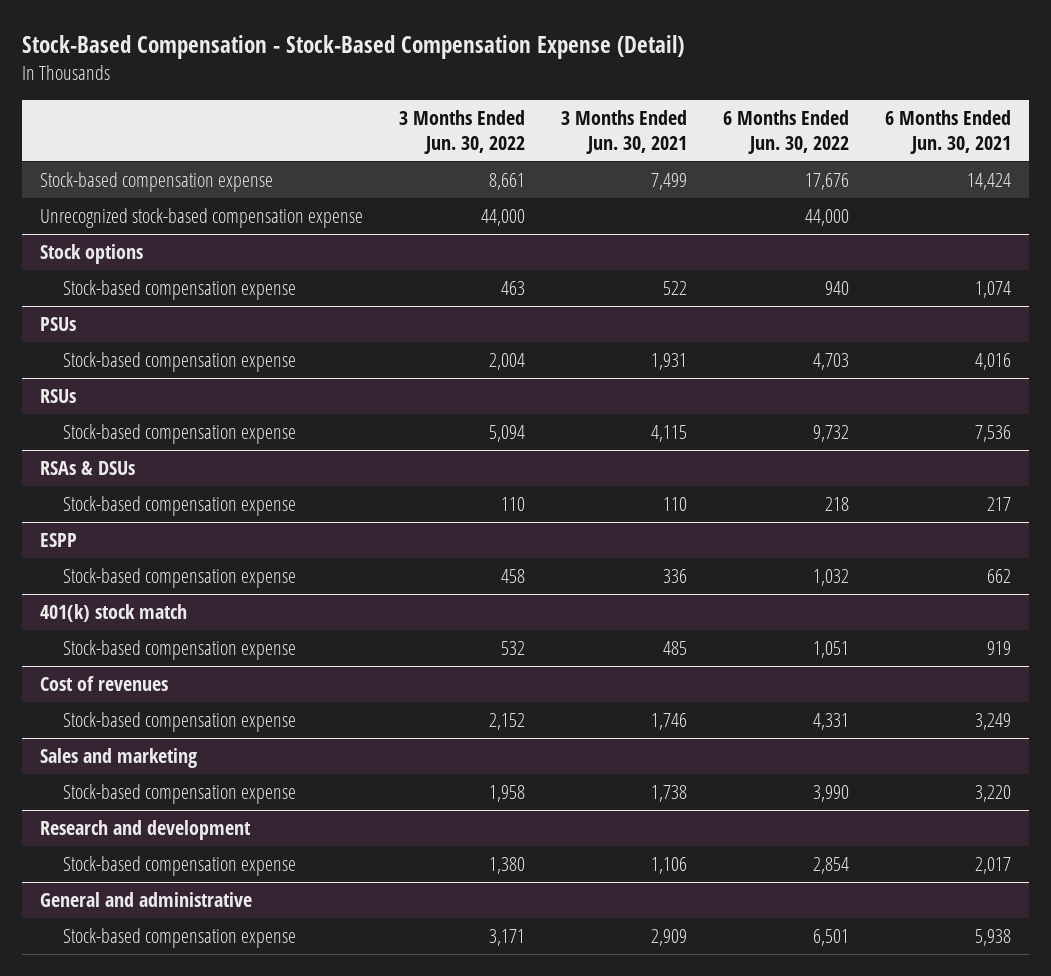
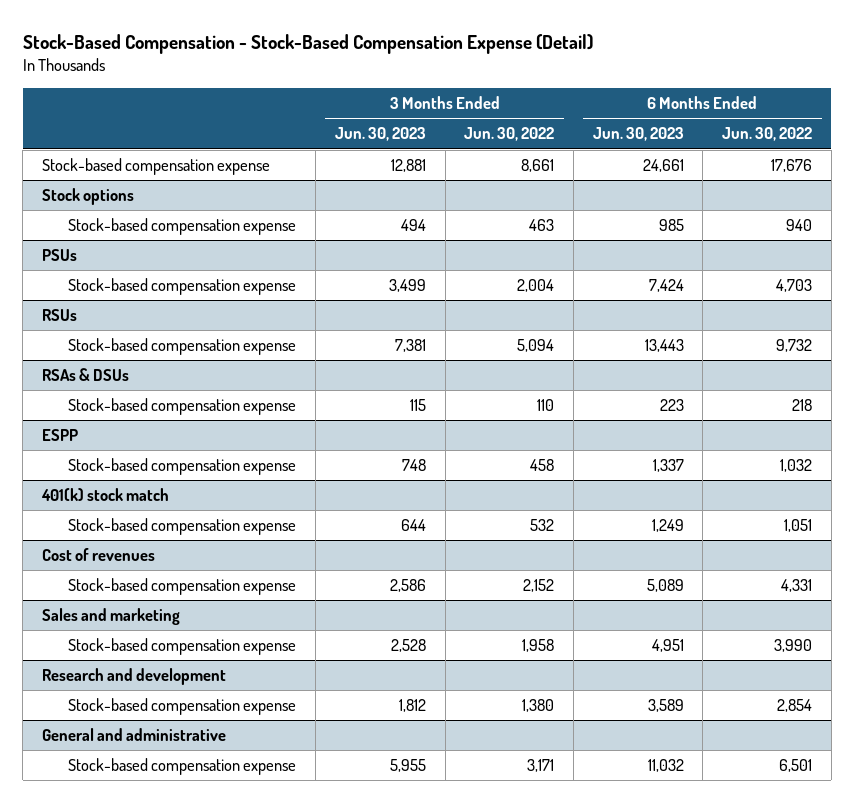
[561,110,688,154] 3 Months Ended Jun. 30, 2021 -> none
[885,110,1012,154] 6 Months Ended Jun. 30, 2021 -> none
none -> [334,127,426,142] Jun. 30, 2023
none -> [592,127,684,142] Jun. 30, 2023
[40,208,364,229] Unrecognized stock-based compensation expense -> none

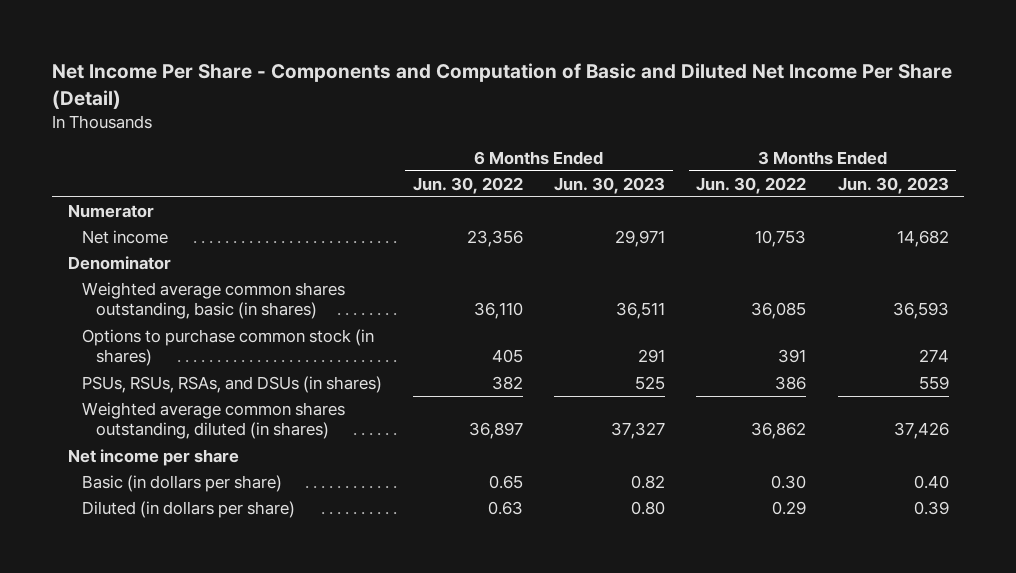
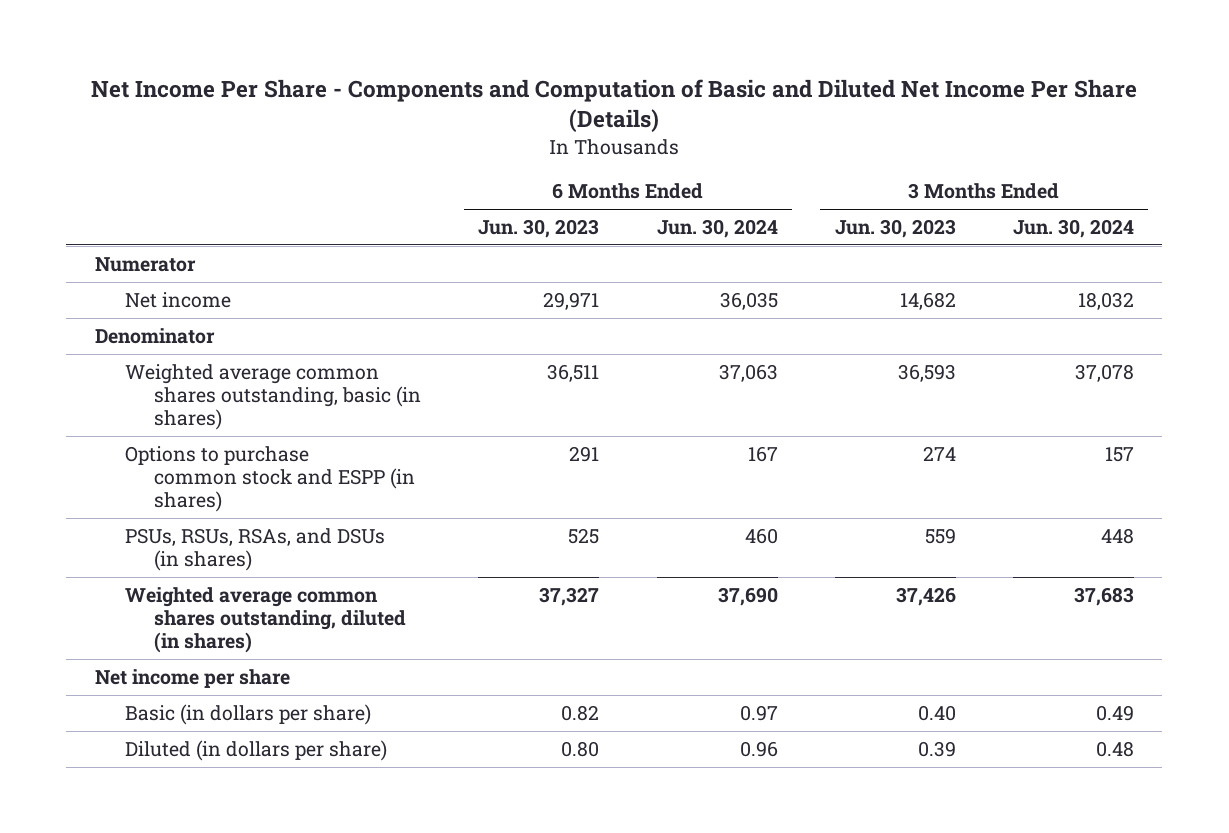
[52,63,953,109] Net Income Per Share - Components and Computation of Basic and Diluted Net Income Per Share (Detail) -> [91,78,1138,133] Net Income Per Share - Components and Computation of Basic and Diluted Net Income Per Share (Details)
[412,176,523,194] Jun. 30, 2022 -> none
[696,176,807,194] Jun. 30, 2022 -> none
none -> [656,219,778,239] Jun. 30, 2024
none -> [1012,219,1134,239] Jun. 30, 2024
[81,329,374,367] Options to purchase common stock (in shares) -> [124,445,416,513] Options to purchase common stock and ESPP (in shares)

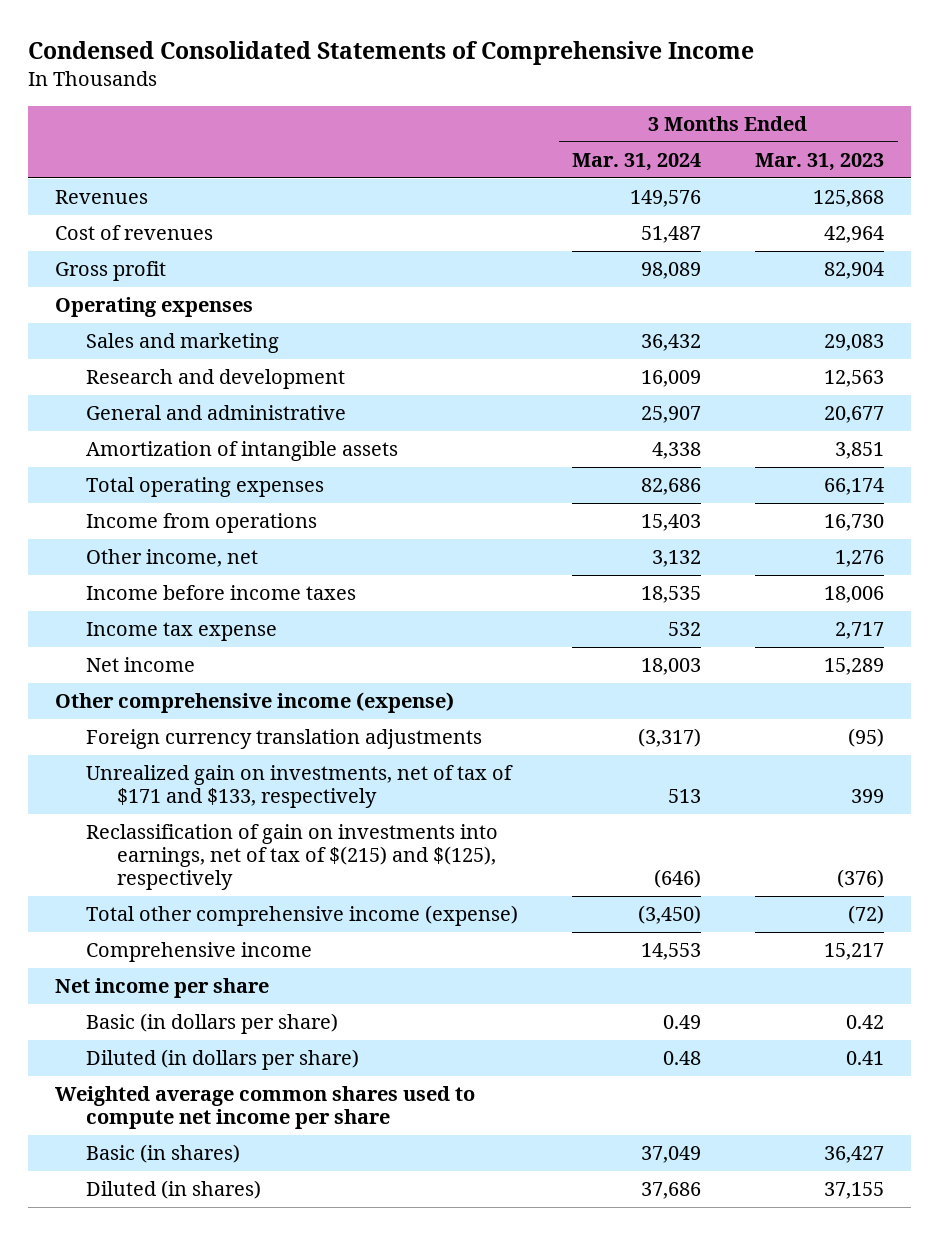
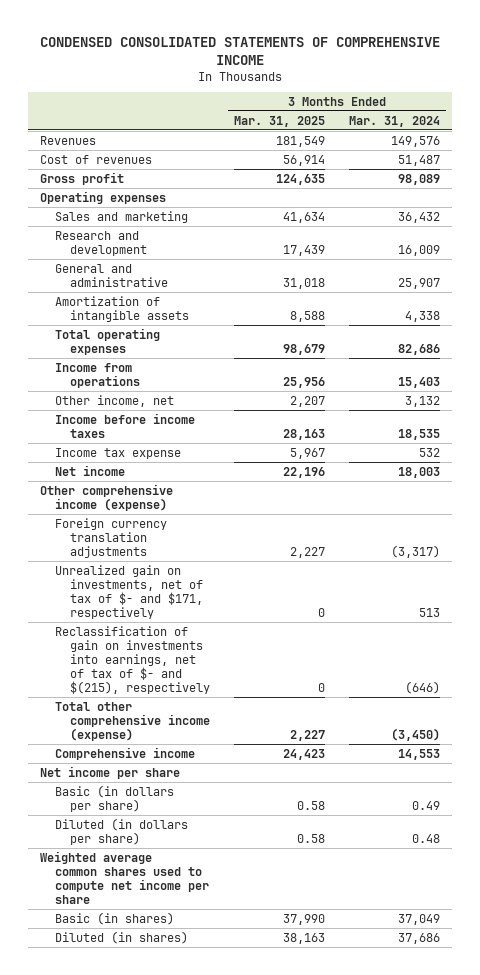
[28,41,755,66] Condensed Consolidated Statements of Comprehensive Income -> [39,36,440,65] CONDENSED CONSOLIDATED STATEMENTS OF COMPREHENSIVE INCOME
[755,152,885,171] Mar. 31, 2023 -> none
none -> [233,115,325,127] Mar. 31, 2025
[86,765,514,809] Unrealized gain on investments, net of tax of $171 and $133, respectively -> [55,564,203,619] Unrealized gain on investments, net of tax of $- and $171, respectively
[86,824,499,891] Reclassification of gain on investments into earnings, net of tax of $(215) and $(125), respectively -> [55,625,210,694] Reclassification of gain on investments into earnings, net of tax of $- and $(215), respectively

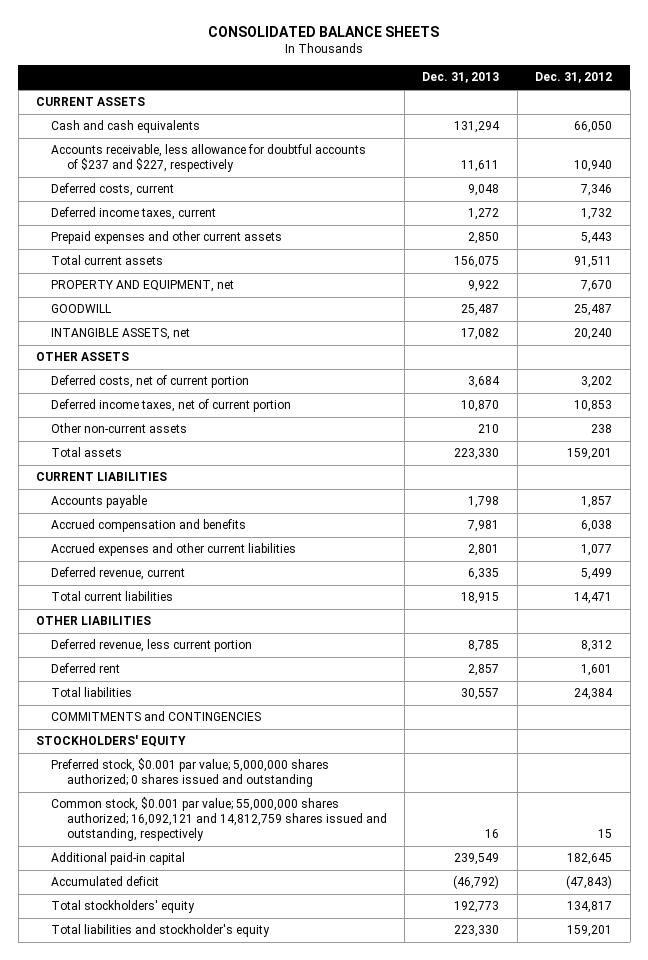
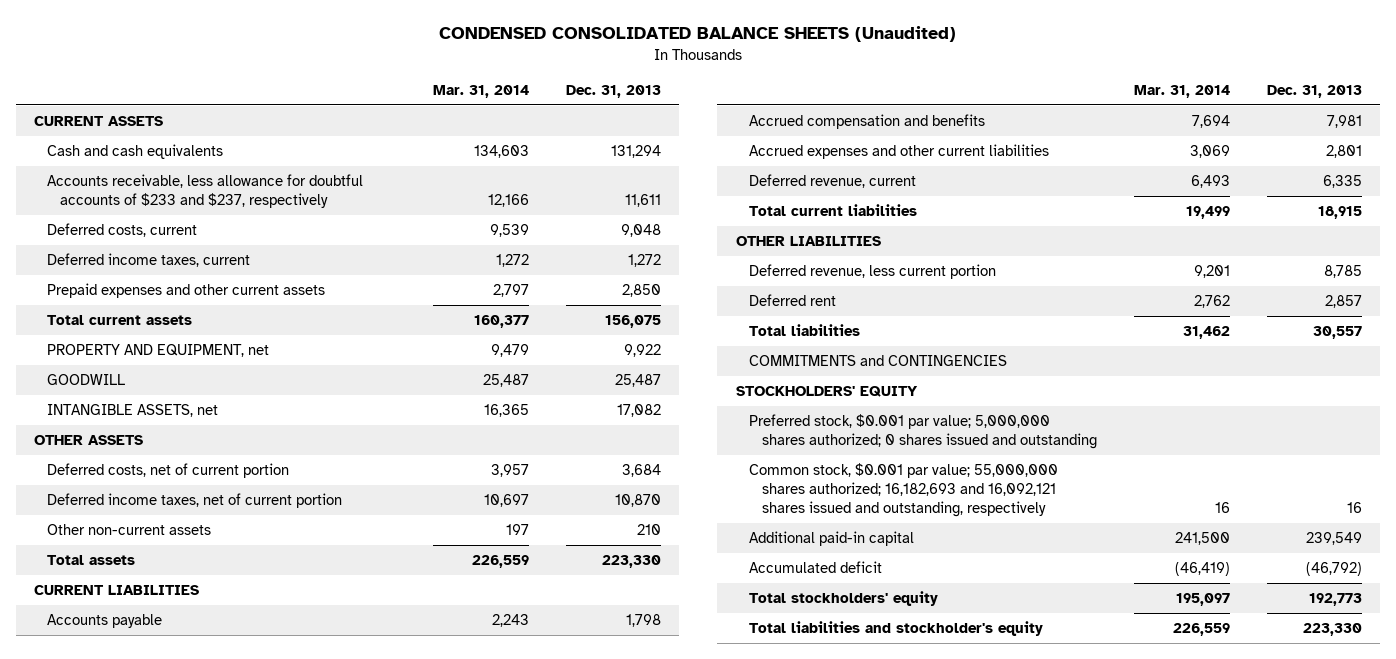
[208,26,440,38] CONSOLIDATED BALANCE SHEETS -> [439,26,957,43] CONDENSED CONSOLIDATED BALANCE SHEETS (Unaudited)
[535,72,613,84] Dec. 31, 2012 -> none
none -> [432,84,529,98] Mar. 31, 2014
[51,144,367,173] Accounts receivable, less allowance for doubtful accounts of $237 and $227, respectively -> [47,174,364,209] Accounts receivable, less allowance for doubtful accounts of $233 and $237, respectively
[51,797,387,842] Common stock, $0.001 par value; 55,000,000 shares authorized; 16,092,121 and 14,812,759 shares issued and outstanding, respectively -> [748,463,1058,518] Common stock, $0.001 par value; 55,000,000 shares authorized; 16,182,693 and 16,092,121 shares issued and outstanding, respectively

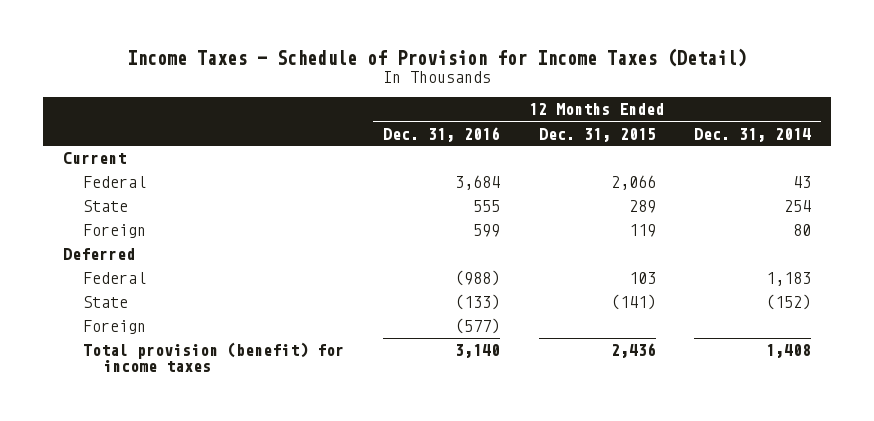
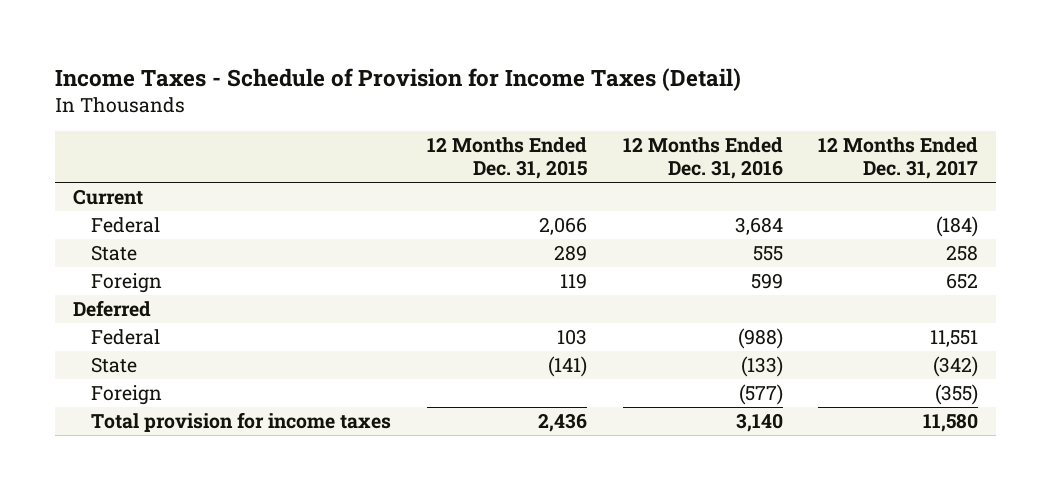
[694,127,812,142] Dec. 31, 2014 -> none
none -> [818,137,979,180] 12 Months Ended Dec. 31, 2017
[83,342,345,373] Total provision (benefit) for income taxes -> [91,412,392,433] Total provision for income taxes

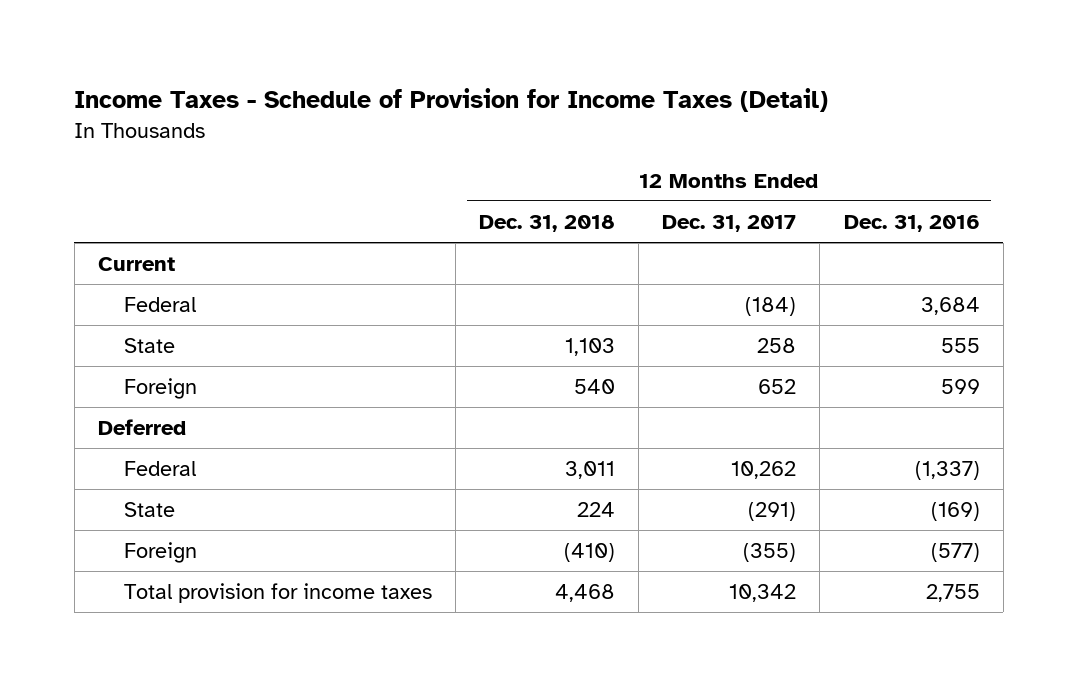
[426,137,587,180] 12 Months Ended Dec. 31, 2015 -> none
none -> [479,215,616,233] Dec. 31, 2018
[737,328,783,350] (988) -> [914,461,980,481] (1,337)
[930,330,979,348] 11,551 -> [731,461,797,480] 10,262
[740,356,783,378] (133) -> [930,502,980,522] (169)
[933,356,979,378] (342) -> [748,502,797,522] (291)
[735,413,783,433] 3,140 -> [925,584,980,603] 2,755
[923,413,979,433] 11,580 -> [729,584,797,603] 10,342

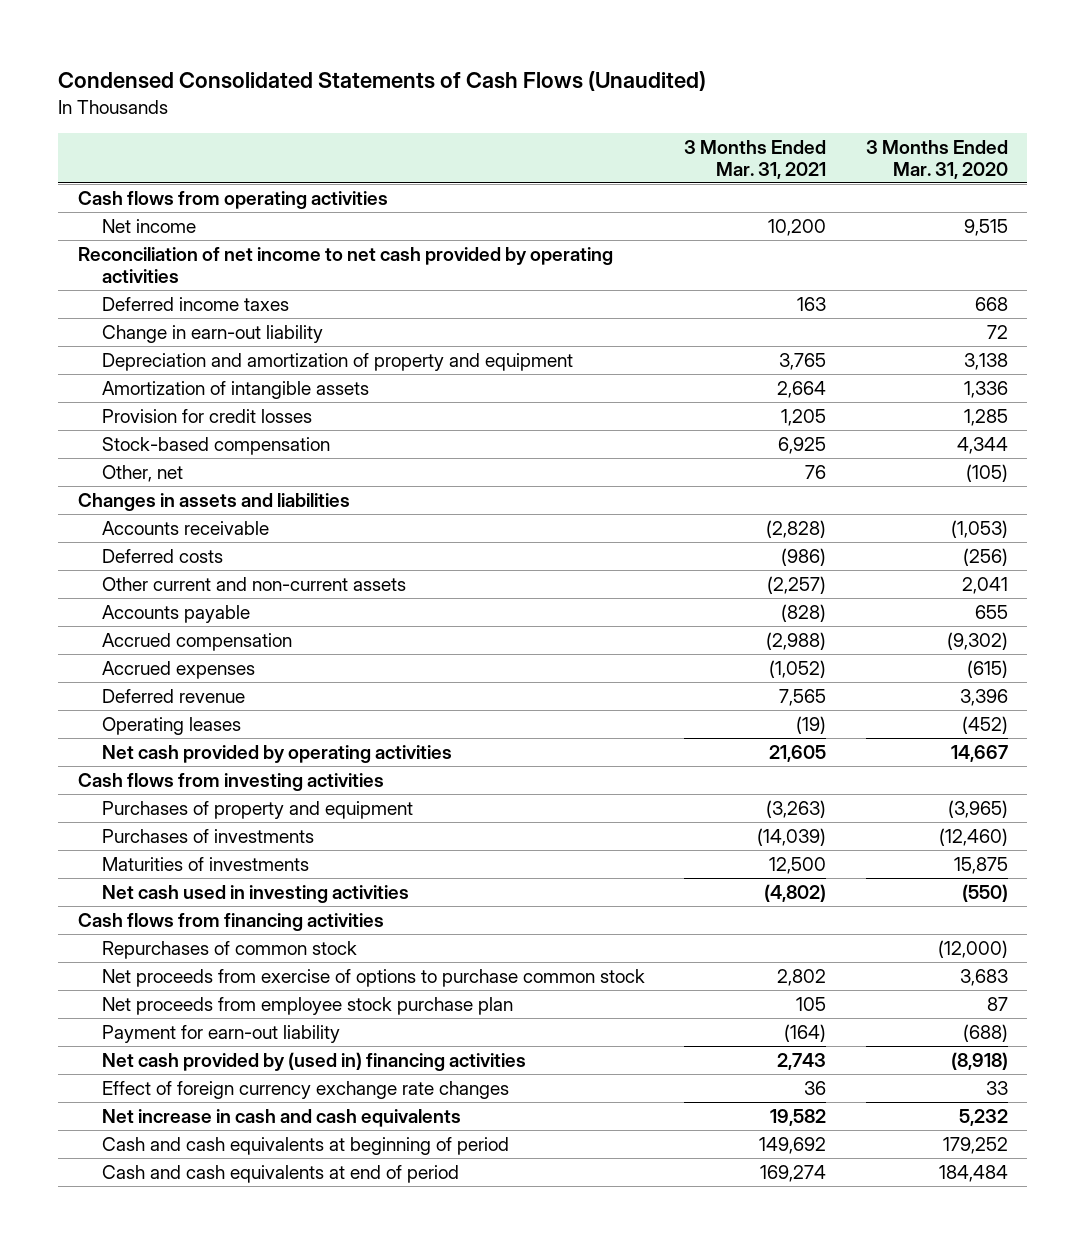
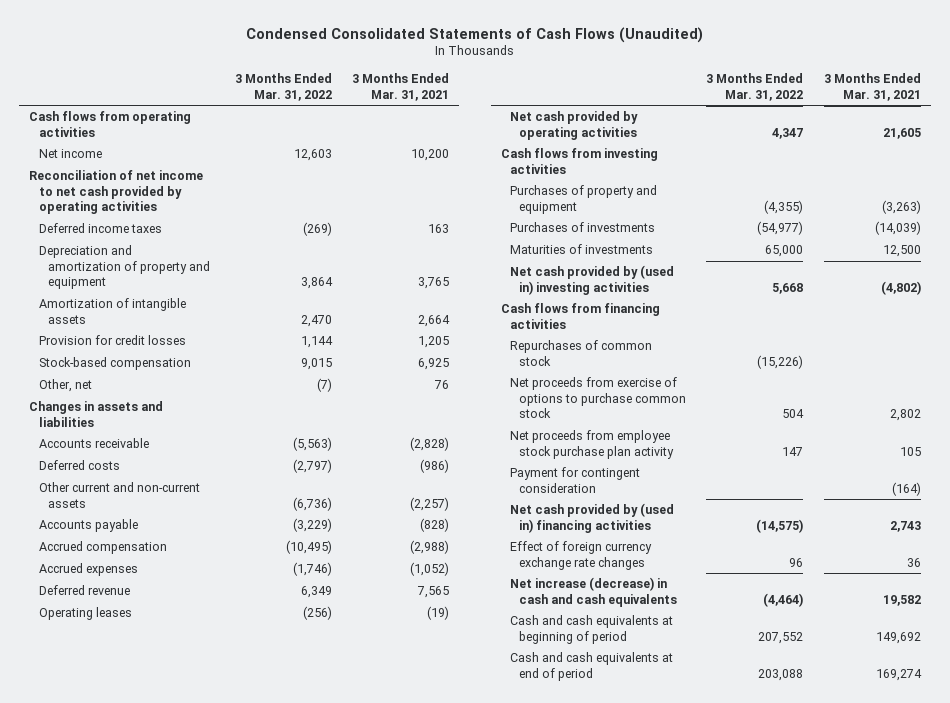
[865,139,1008,179] 3 Months Ended Mar. 31, 2020 -> none
none -> [235,73,333,101] 3 Months Ended Mar. 31, 2022
[102,325,324,344] Change in earn-out liability -> none
[102,885,410,904] Net cash used in investing activities -> [509,265,674,295] Net cash provided by (used in) investing activities
[102,997,514,1016] Net proceeds from employee stock purchase plan -> [509,430,675,459] Net proceeds from employee stock purchase plan activity
[102,1025,341,1044] Payment for earn-out liability -> [509,467,640,493] Payment for contingent consideration
[102,1109,462,1128] Net increase in cash and cash equivalents -> [509,577,678,607] Net increase (decrease) in cash and cash equivalents

